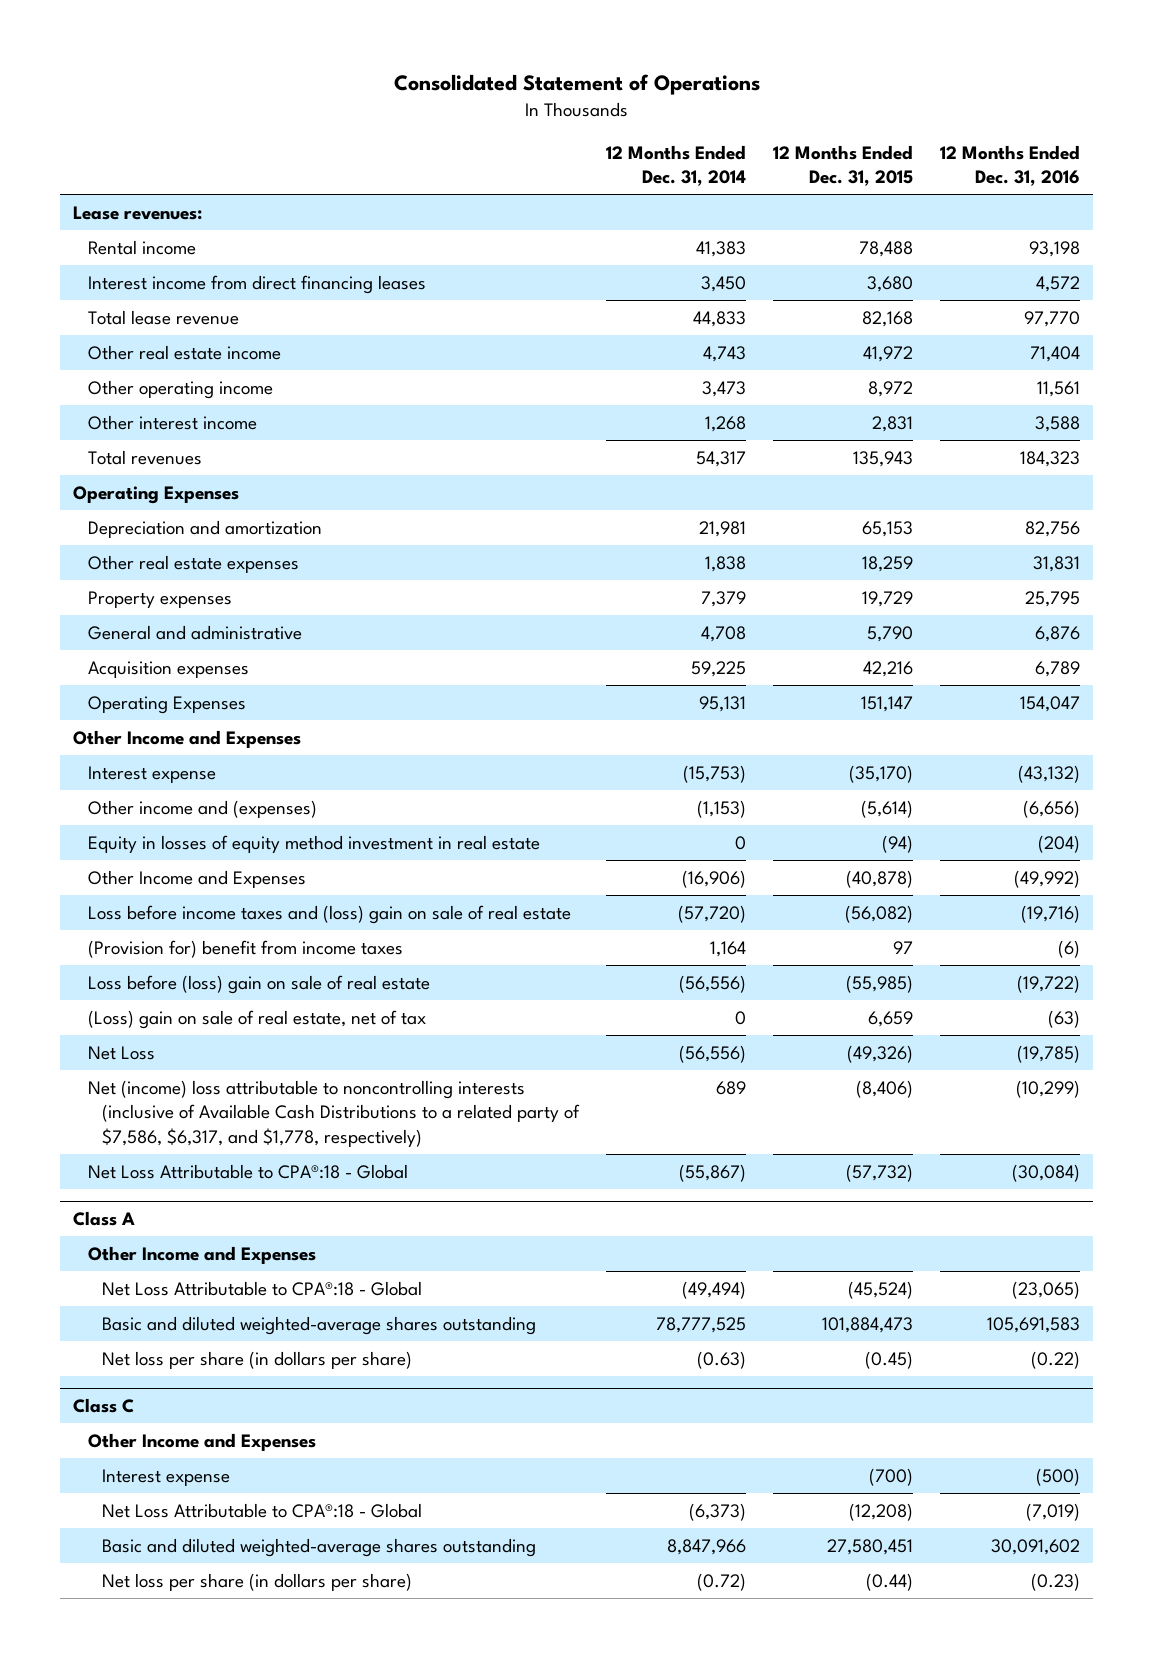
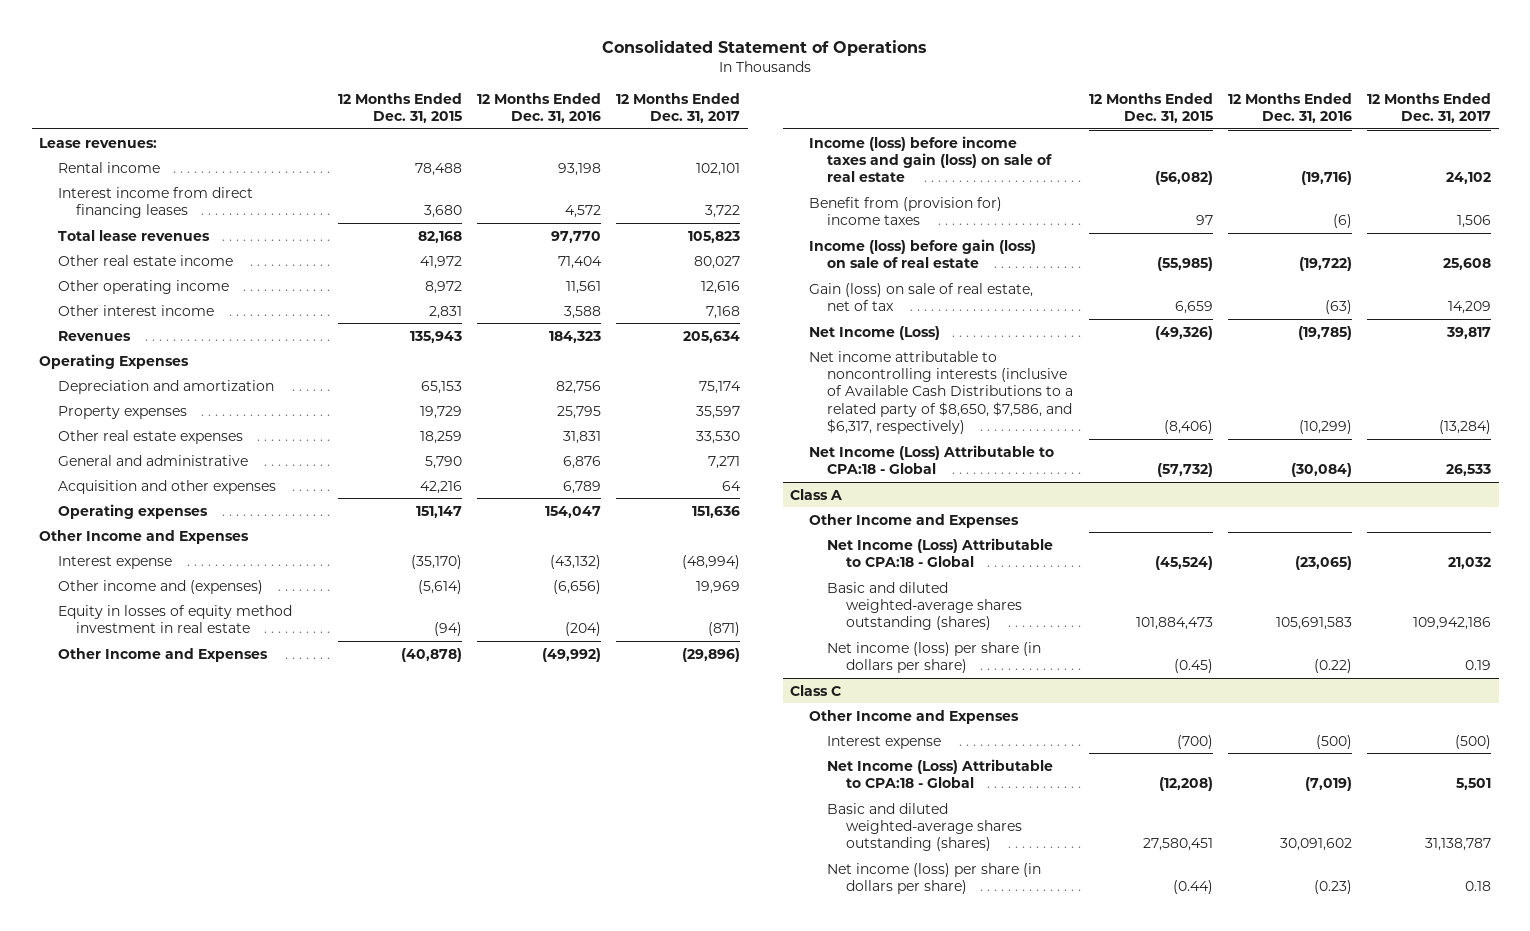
[606,144,747,187] 12 Months Ended Dec. 31, 2014 -> none
none -> [616,92,741,124] 12 Months Ended Dec. 31, 2017
[87,309,239,325] Total lease revenue -> [57,229,210,241] Total lease revenues
[87,449,202,465] Total revenues -> [57,330,131,341] Revenues
[87,554,299,573] Other real estate expenses -> [57,429,243,444] Other real estate expenses
[87,660,249,678] Acquisition expenses -> [57,479,276,494] Acquisition and other expenses
[87,695,246,714] Operating Expenses -> [57,503,208,519] Operating expenses
[87,904,571,924] Loss before income taxes and (loss) gain on sale of real estate -> [808,135,1053,183] Income (loss) before income taxes and gain (loss) on sale of real estate
[87,939,403,958] (Provision for) benefit from income taxes -> [808,196,1002,225] Benefit from (provision for) income taxes
[87,974,430,994] Loss before (loss) gain on sale of real estate -> [808,238,1036,268] Income (loss) before gain (loss) on sale of real estate
[87,1009,426,1029] (Loss) gain on sale of real estate, net of tax -> [808,282,1033,311] Gain (loss) on sale of real estate, net of tax
[87,1045,155,1060] Net Loss -> [808,325,940,340] Net Income (Loss)
[87,1079,581,1147] Net (income) loss attributable to noncontrolling interests (inclusive of Available Cash Distributions to a related party of $7,586, $6,317, and $1,778, respectively) -> [808,350,1074,434] Net income attributable to noncontrolling interests (inclusive of Available Cash Distributions to a related party of $8,650, $7,586, and $6,317, respectively)
[87,1163,408,1179] Net Loss Attributable to CPA®:18 - Global -> [808,444,1054,474] Net Income (Loss) Attributable to CPA:18 - Global
[102,1280,423,1296] Net Loss Attributable to CPA®:18 - Global -> [827,537,1054,567] Net Income (Loss) Attributable to CPA:18 - Global
[102,1315,537,1335] Basic and diluted weighted-average shares outstanding -> [827,581,1023,631] Basic and diluted weighted-average shares outstanding (shares)
[102,1350,413,1369] Net loss per share (in dollars per share) -> [827,641,1042,673] Net income (loss) per share (in dollars per share)
[102,1502,423,1518] Net Loss Attributable to CPA®:18 - Global -> [827,758,1054,788] Net Income (Loss) Attributable to CPA:18 - Global
[102,1537,537,1557] Basic and diluted weighted-average shares outstanding -> [827,802,1023,852] Basic and diluted weighted-average shares outstanding (shares)
[102,1572,413,1591] Net loss per share (in dollars per share) -> [827,862,1042,894] Net income (loss) per share (in dollars per share)

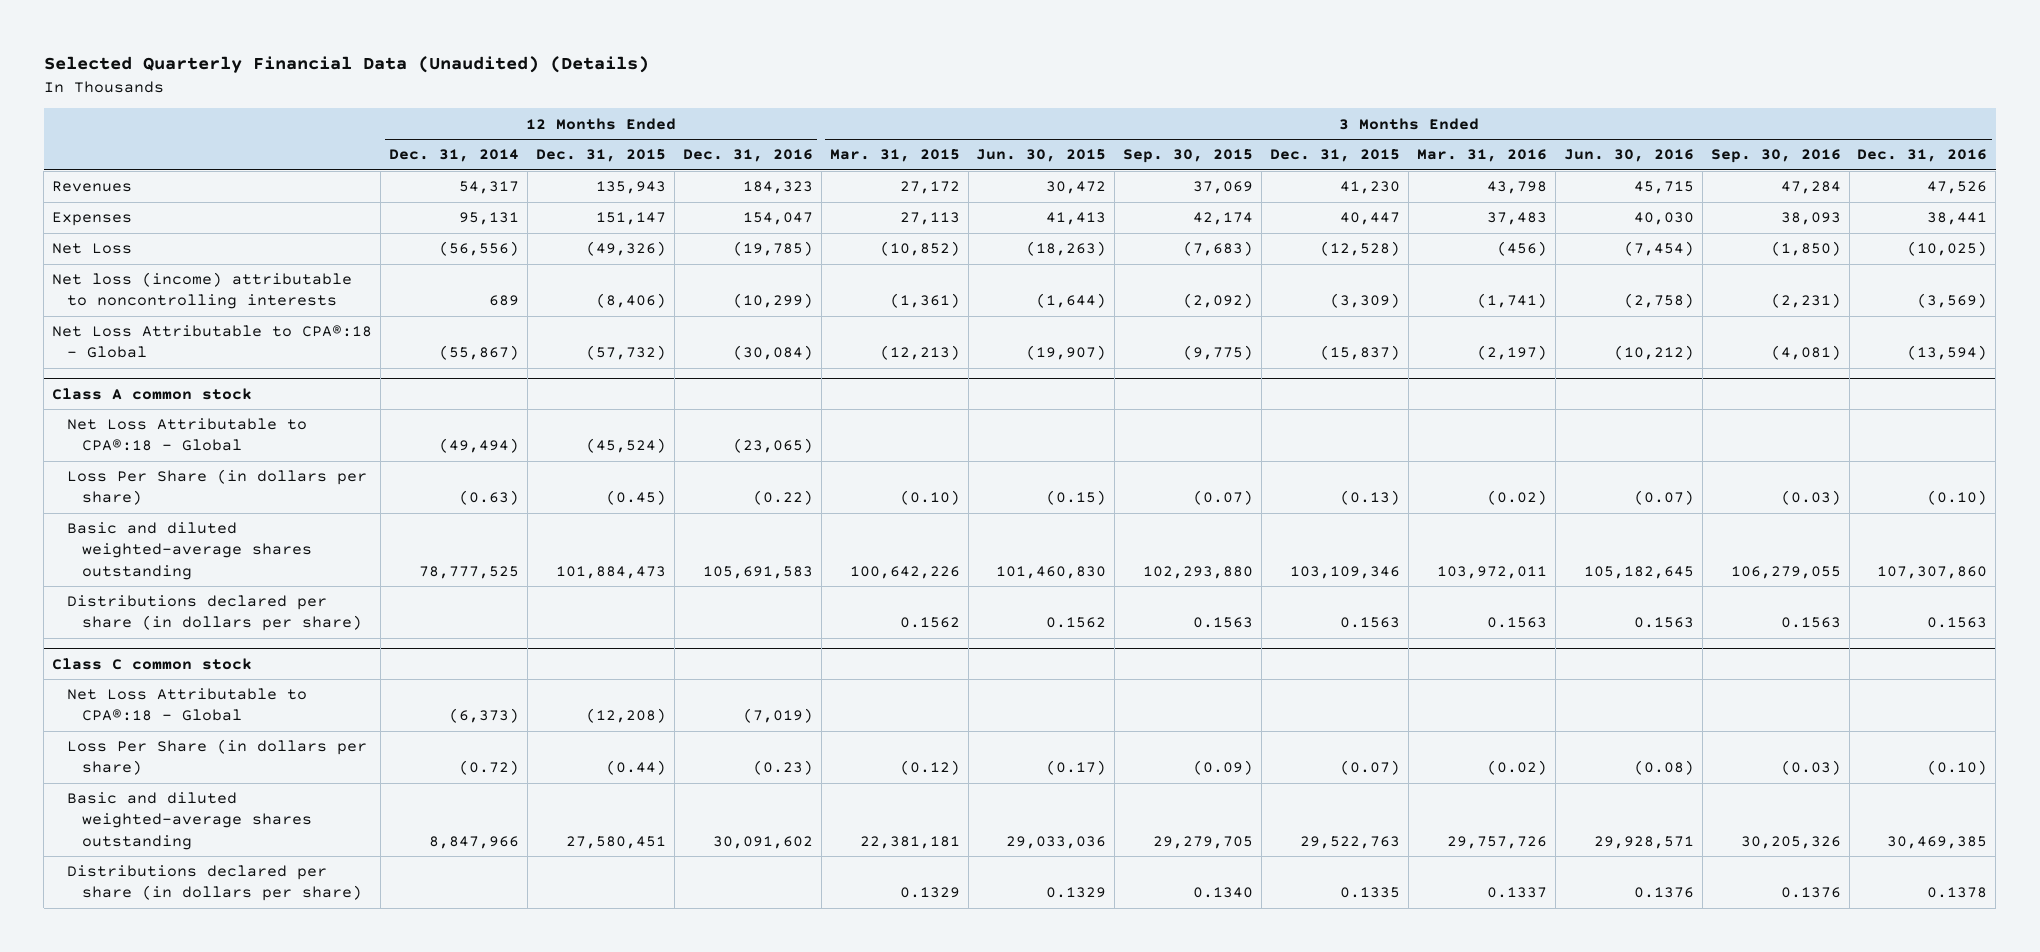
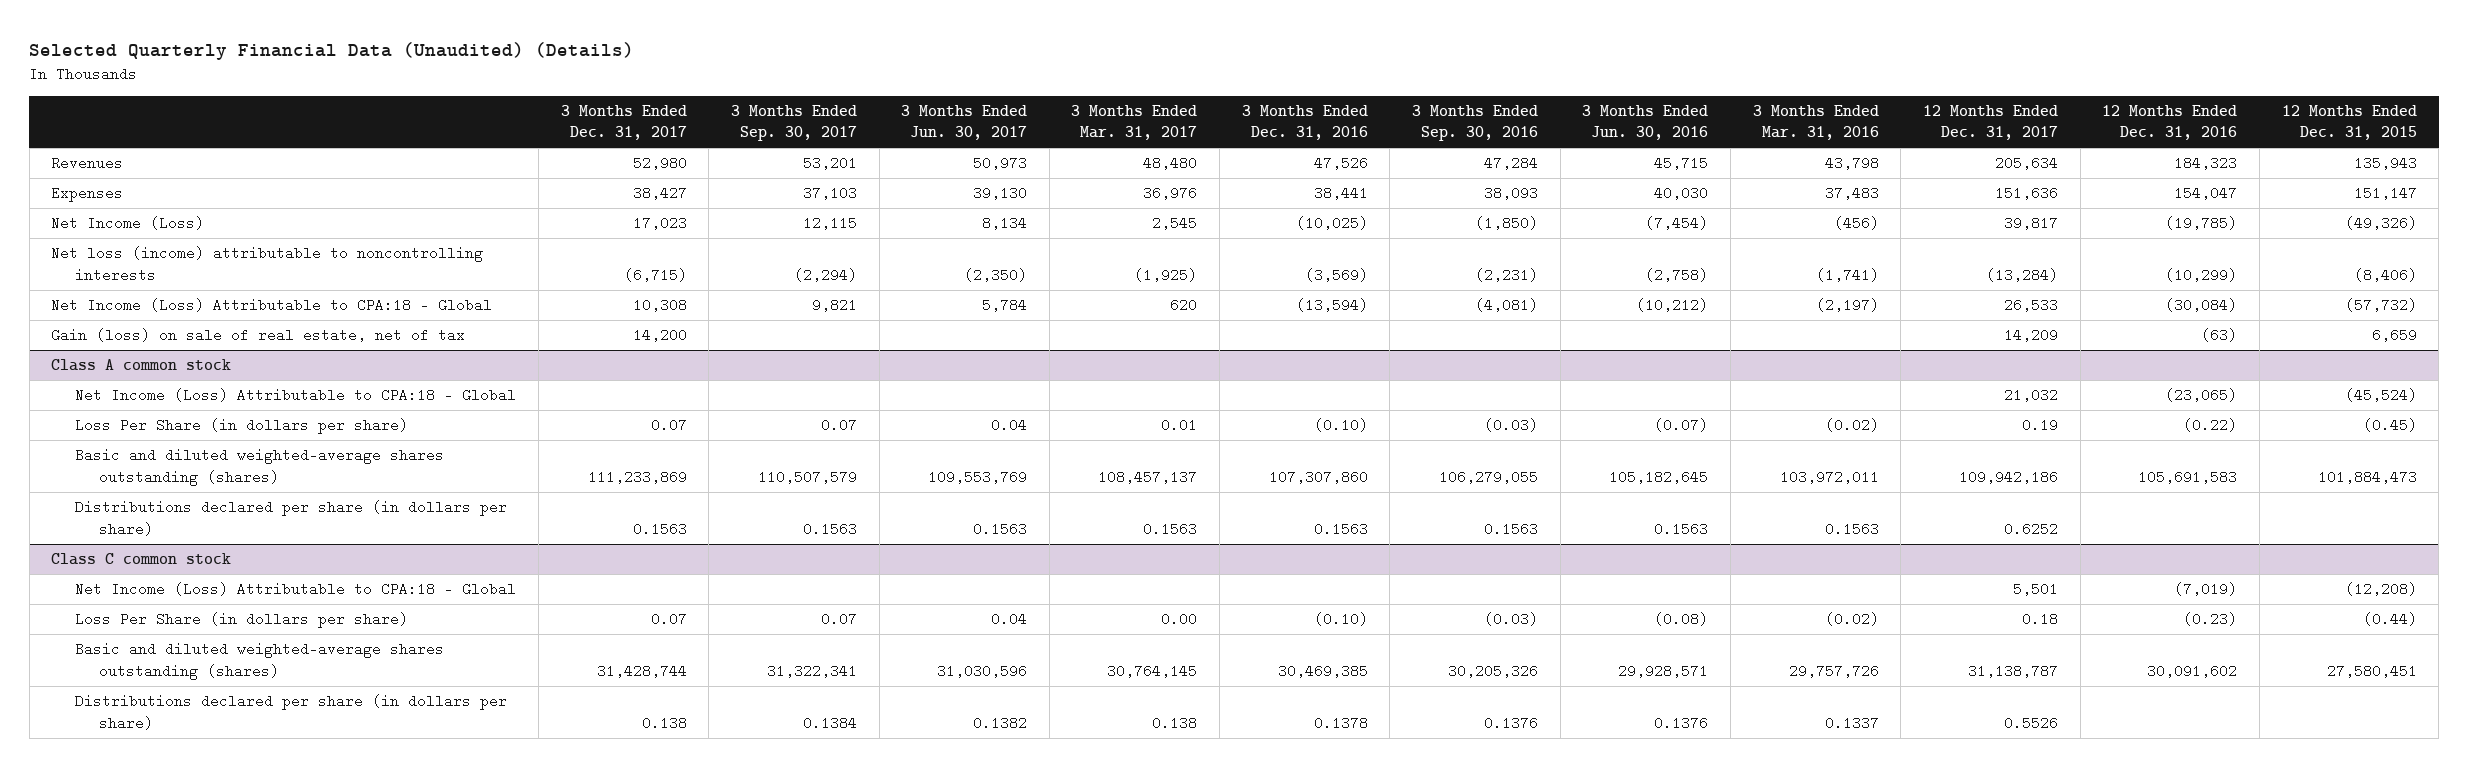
[389,149,520,163] Dec. 31, 2014 -> none
[829,149,960,163] Mar. 31, 2015 -> none
[976,149,1107,163] Jun. 30, 2015 -> none
[1123,149,1254,164] Sep. 30, 2015 -> none
[1270,149,1401,163] Dec. 31, 2015 -> none
none -> [560,105,687,141] 3 Months Ended Dec. 31, 2017
none -> [730,105,857,142] 3 Months Ended Sep. 30, 2017
none -> [901,105,1028,141] 3 Months Ended Jun. 30, 2017
none -> [1071,105,1198,141] 3 Months Ended Mar. 31, 2017
none -> [1923,105,2059,141] 12 Months Ended Dec. 31, 2017
[52,243,133,255] Net Loss -> [51,216,205,231] Net Income (Loss)
[52,325,373,359] Net Loss Attributable to CPA®:18 - Global -> [51,298,493,313] Net Income (Loss) Attributable to CPA:18 - Global
none -> [51,328,466,343] Gain (loss) on sale of real estate, net of tax
[67,418,308,452] Net Loss Attributable to CPA®:18 - Global -> [75,388,517,403] Net Income (Loss) Attributable to CPA:18 - Global
[67,522,312,580] Basic and diluted weighted-average shares outstanding -> [75,448,445,486] Basic and diluted weighted-average shares outstanding (shares)
[67,688,308,722] Net Loss Attributable to CPA®:18 - Global -> [75,582,517,597] Net Income (Loss) Attributable to CPA:18 - Global
[67,792,312,850] Basic and diluted weighted-average shares outstanding -> [75,642,445,680] Basic and diluted weighted-average shares outstanding (shares)

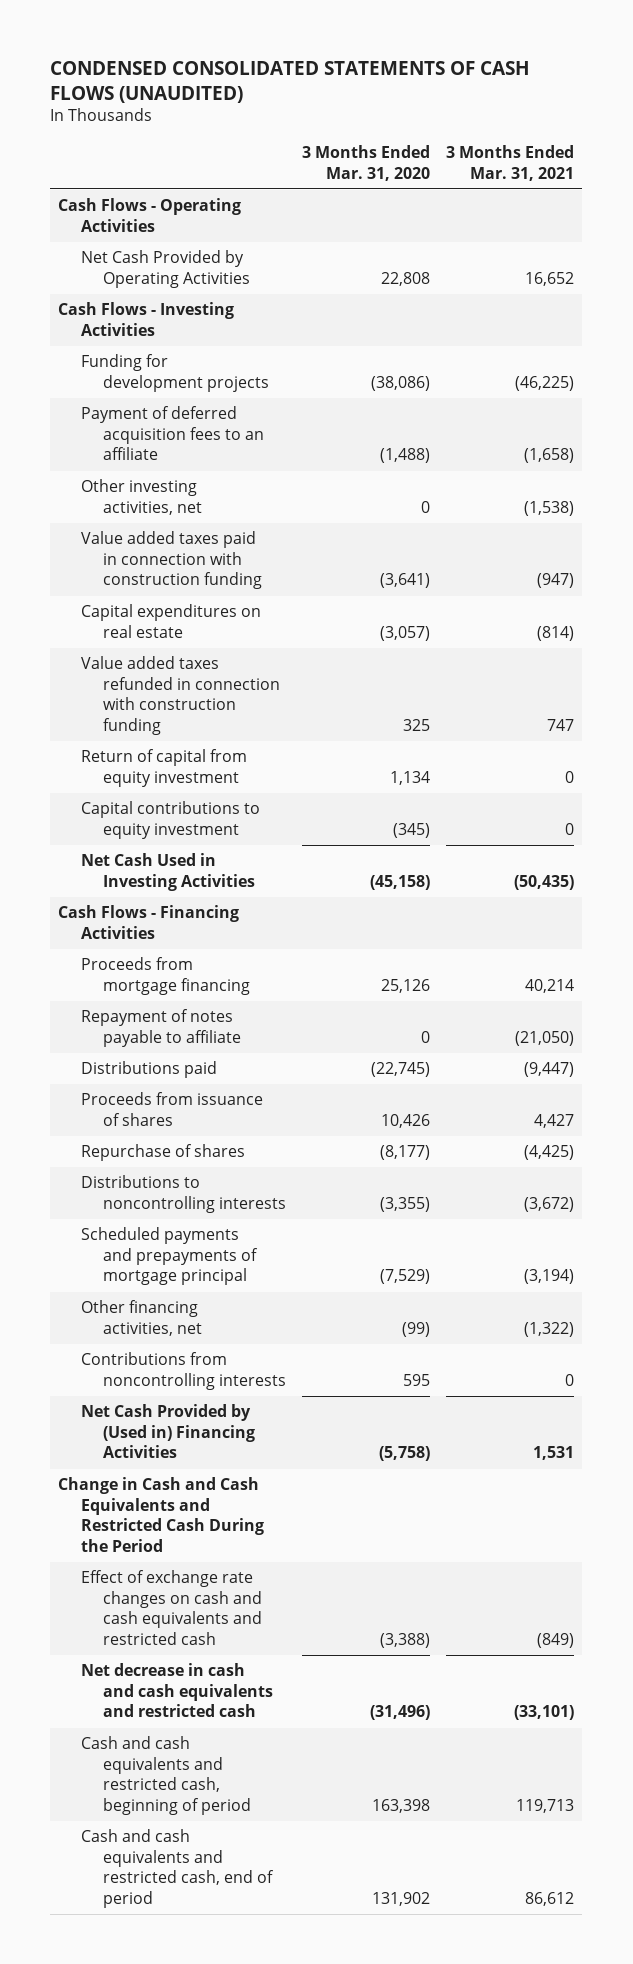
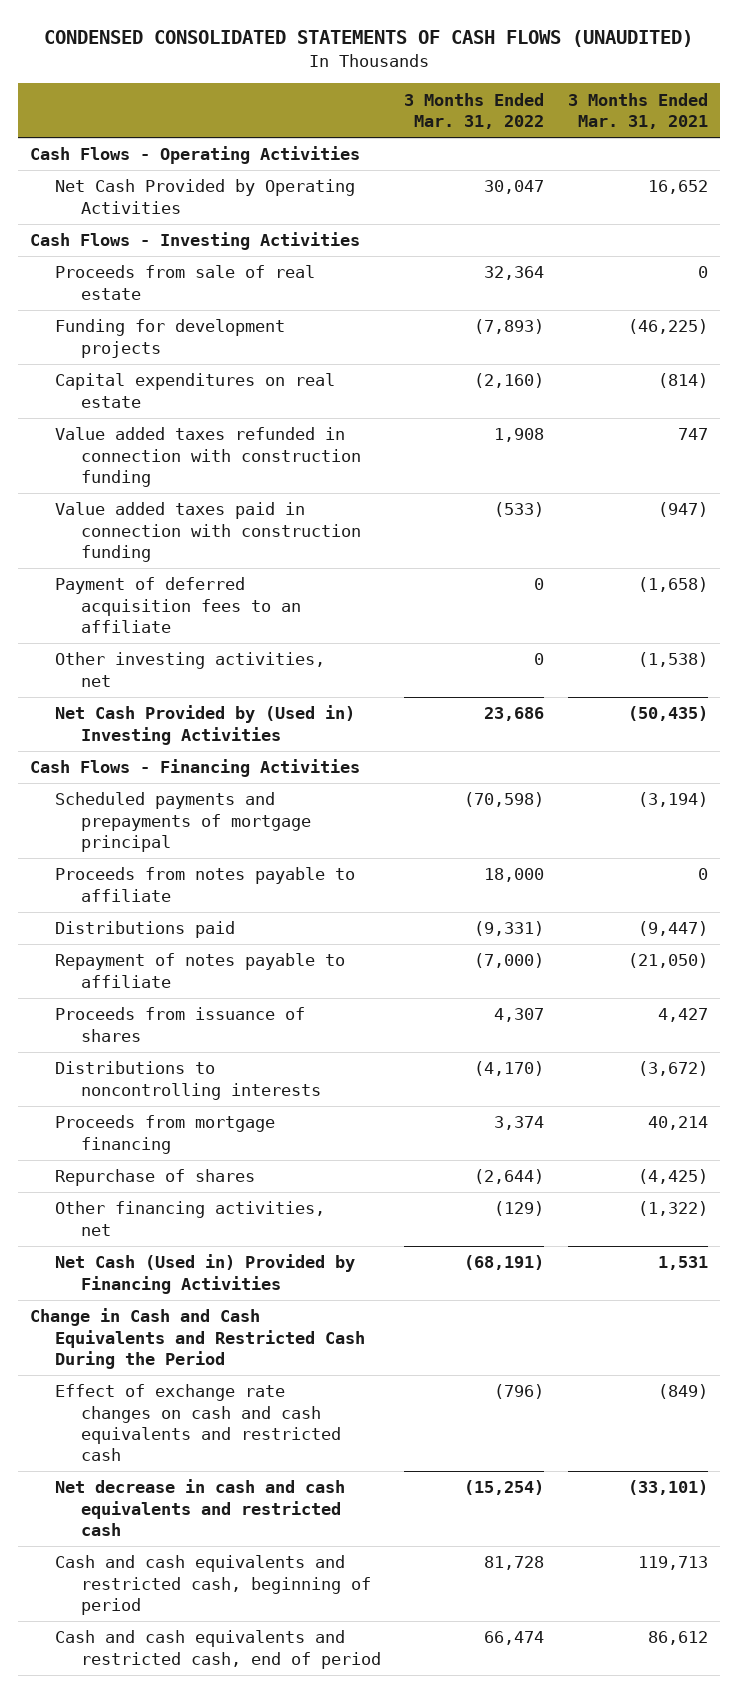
[302,145,431,181] 3 Months Ended Mar. 31, 2020 -> none
none -> [404,92,545,130] 3 Months Ended Mar. 31, 2022
none -> [55,265,316,300] Proceeds from sale of real estate
[80,749,247,787] Return of capital from equity investment -> none
[80,801,260,839] Capital contributions to equity investment -> none
[80,531,263,590] Value added taxes paid in connection with construction funding -> [55,502,361,562] Value added taxes paid in connection with construction funding
[80,406,265,461] Payment of deferred acquisition fees to an affiliate -> [55,577,301,633] Payment of deferred acquisition fees to an affiliate
[80,479,203,515] Other investing activities, net -> [55,652,326,687] Other investing activities, net
[80,853,256,891] Net Cash Used in Investing Activities -> [55,705,356,745] Net Cash Provided by (Used in) Investing Activities
[80,1227,259,1286] Scheduled payments and prepayments of mortgage principal -> [55,792,311,852] Scheduled payments and prepayments of mortgage principal
none -> [55,867,356,902] Proceeds from notes payable to affiliate
[80,1009,242,1047] Repayment of notes payable to affiliate -> [55,953,346,988] Repayment of notes payable to affiliate
[80,957,251,995] Proceeds from mortgage financing -> [55,1115,276,1154] Proceeds from mortgage financing
[80,1144,245,1162] Repurchase of shares -> [55,1169,256,1187] Repurchase of shares
[80,1352,287,1390] Contributions from noncontrolling interests -> none
[80,1404,256,1459] Net Cash Provided by (Used in) Financing Activities -> [55,1254,356,1294] Net Cash (Used in) Provided by Financing Activities

